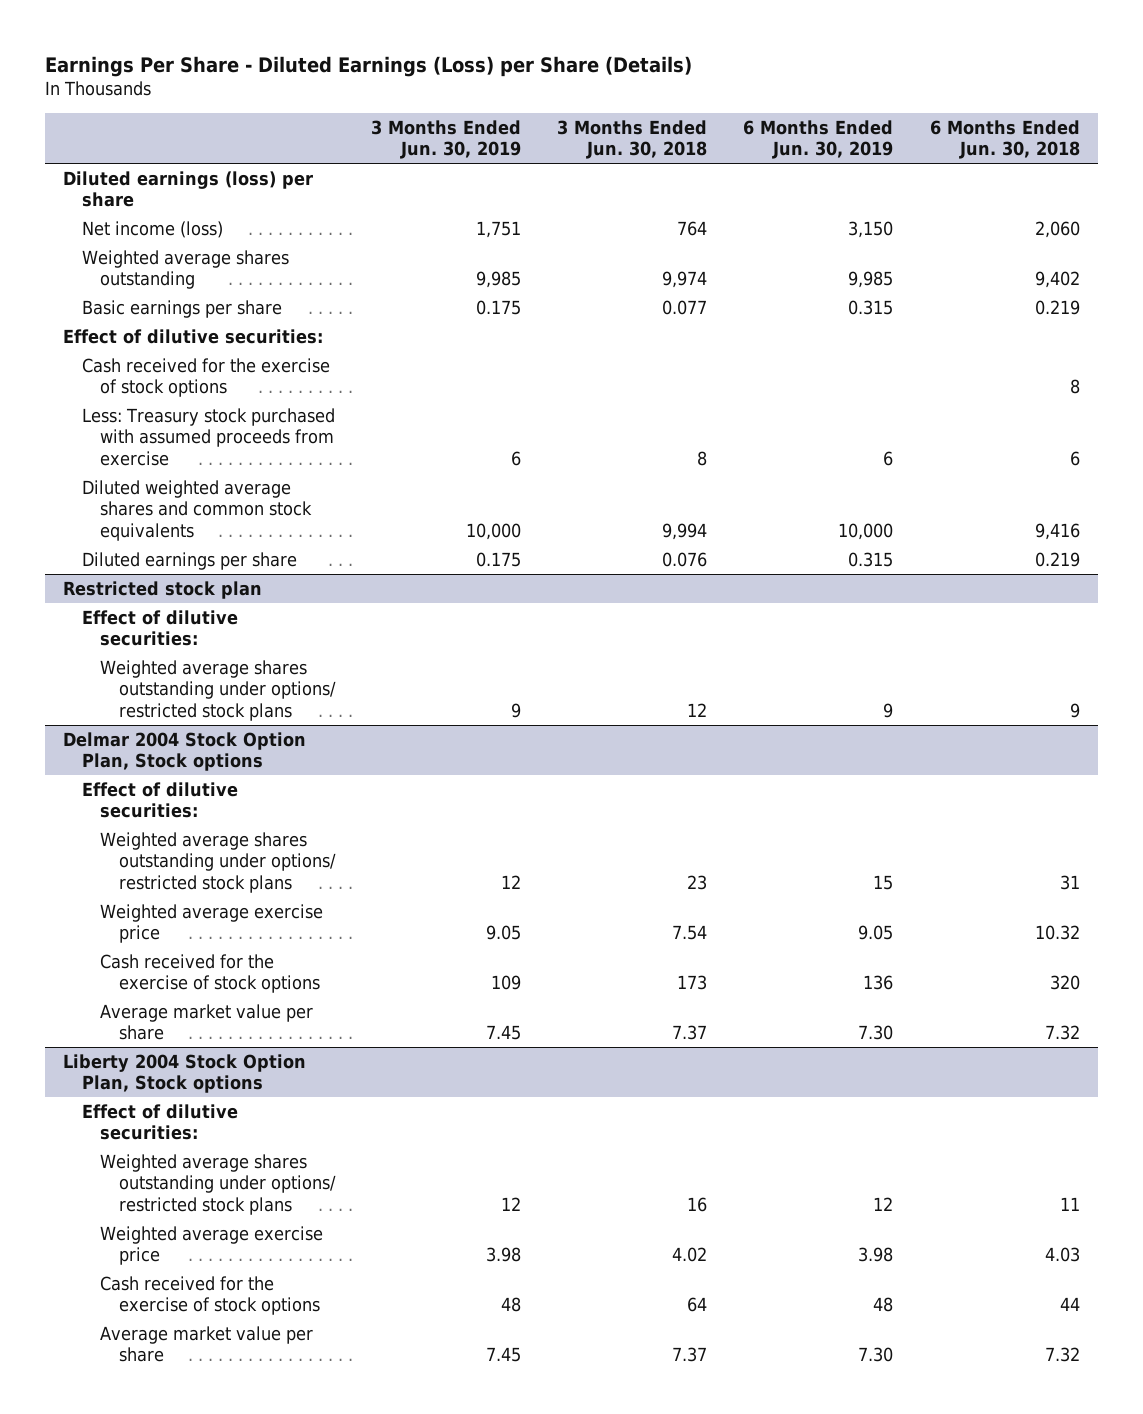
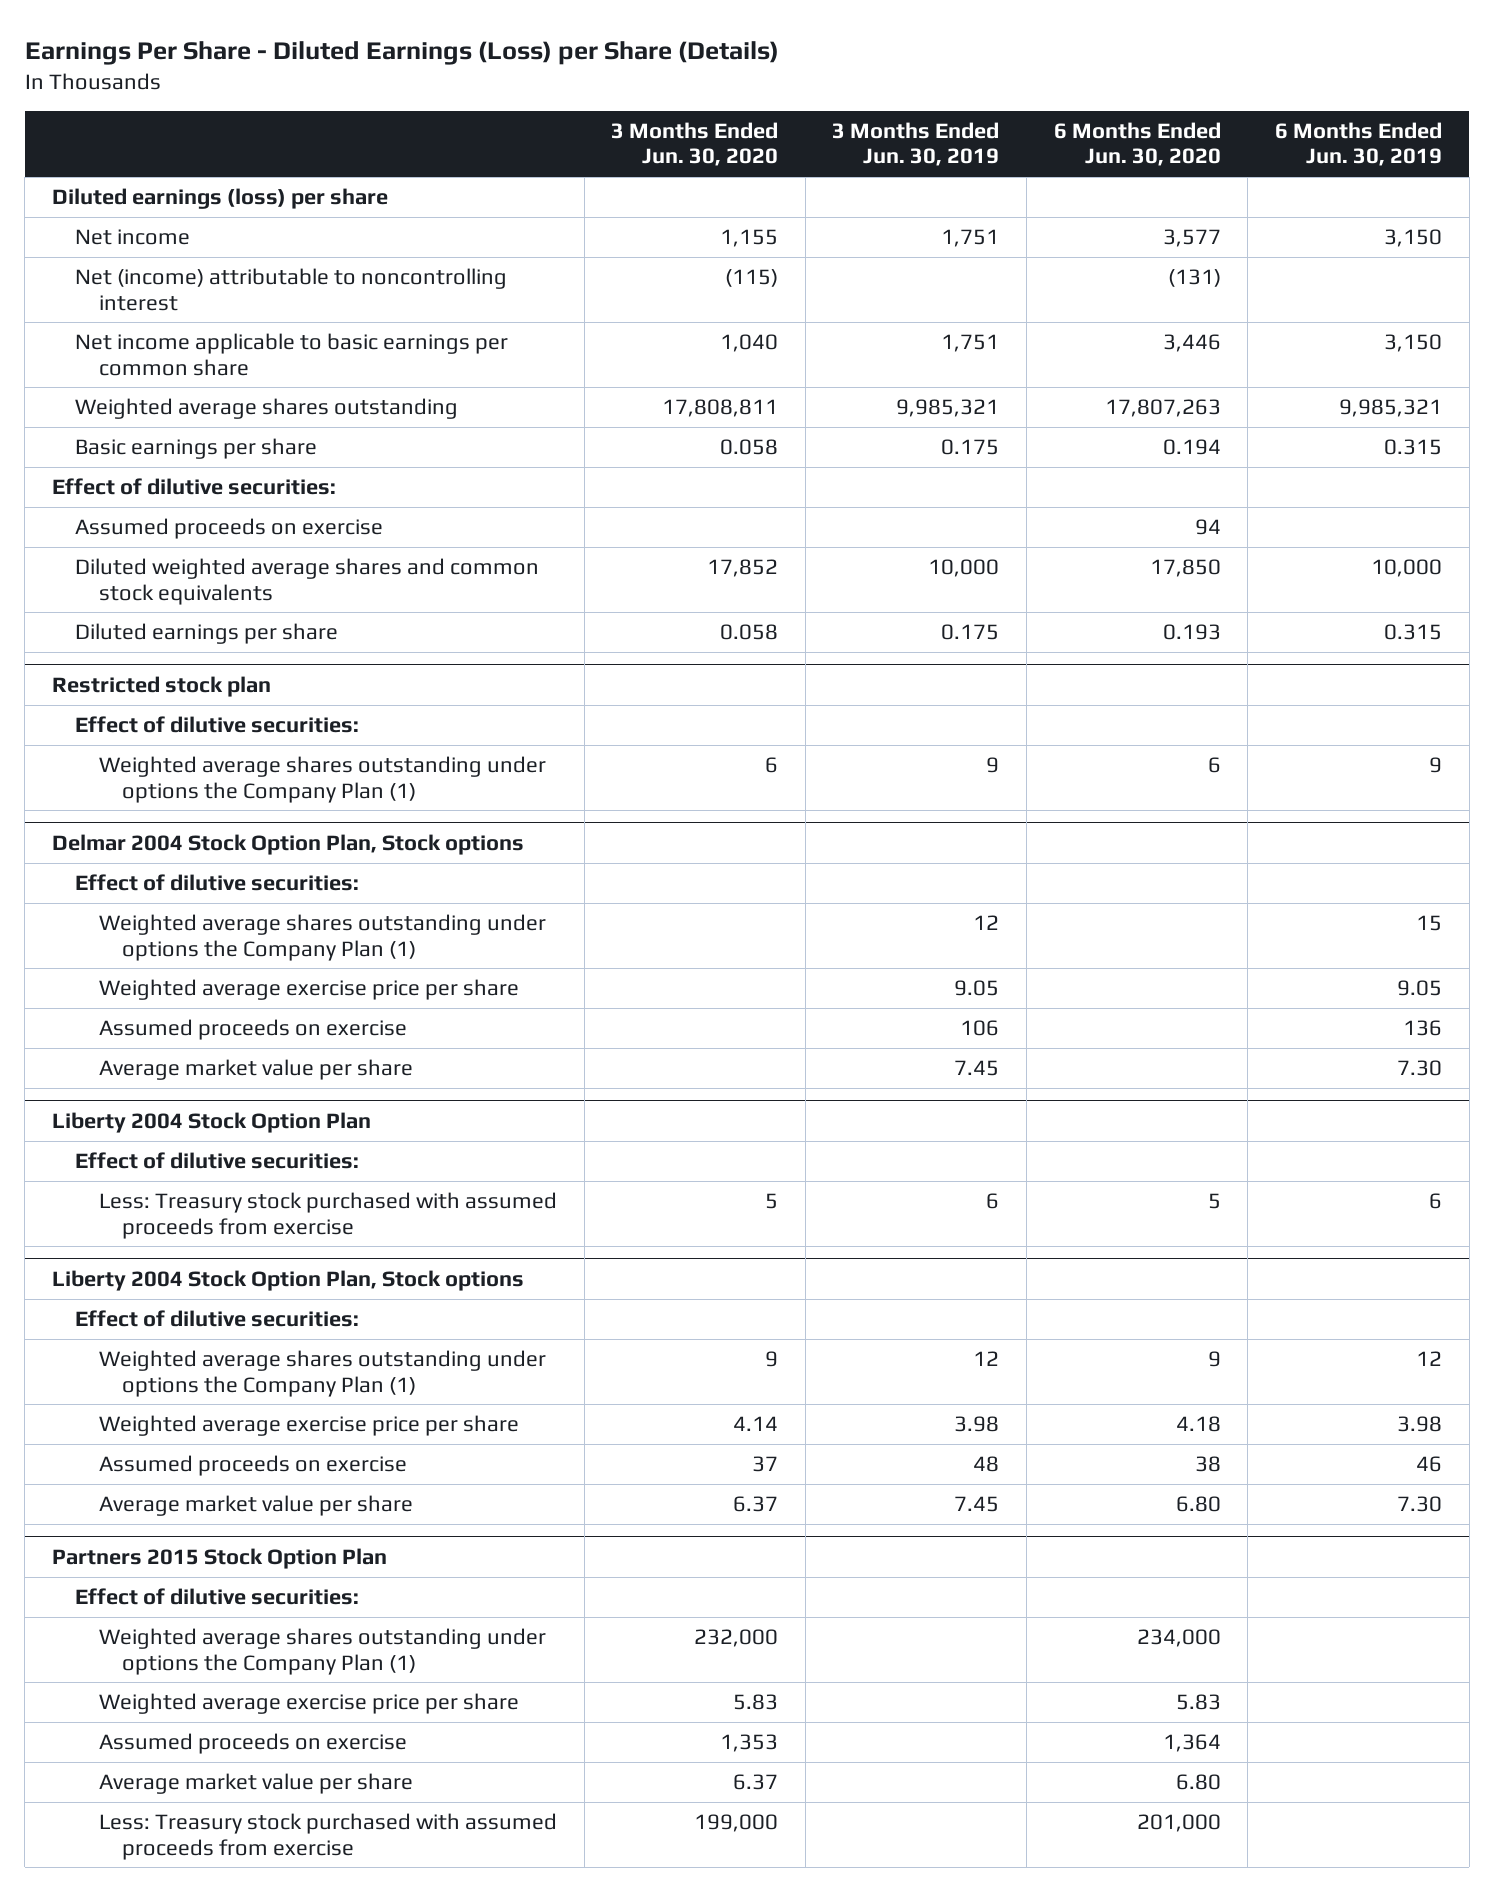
[557,119,708,160] 3 Months Ended Jun. 30, 2018 -> none
[929,119,1080,160] 6 Months Ended Jun. 30, 2018 -> none
none -> [611,121,779,167] 3 Months Ended Jun. 30, 2020
none -> [1053,121,1221,167] 6 Months Ended Jun. 30, 2020
none -> [75,229,191,246] Net income
none -> [75,268,508,311] Net (income) attributable to noncontrolling interest
[81,220,223,238] Net income (loss) -> [75,333,509,376] Net income applicable to basic earnings per common share
[476,271,522,289] 9,985 -> [896,399,1000,418] 9,985,321
[848,271,894,289] 9,985 -> [1339,399,1443,418] 9,985,321
[81,407,335,466] Less: Treasury stock purchased with assumed proceeds from exercise -> none
[81,357,330,398] Cash received for the exercise of stock options -> [75,518,384,540] Assumed proceeds on exercise
[100,659,337,721] Weighted average shares outstanding under options/ restricted stock plans -> [98,756,546,803] Weighted average shares outstanding under options the Company Plan (1)
[100,953,321,994] Cash received for the exercise of stock options -> none
[100,831,337,893] Weighted average shares outstanding under options/ restricted stock plans -> [98,914,546,961] Weighted average shares outstanding under options the Company Plan (1)
[100,903,324,944] Weighted average exercise price -> [98,979,519,1001] Weighted average exercise price per share
none -> [98,1019,407,1041] Assumed proceeds on exercise
none -> [51,1111,371,1133] Liberty 2004 Stock Option Plan
none -> [75,1152,360,1170] Effect of dilutive securities:
none -> [98,1192,557,1239] Less: Treasury stock purchased with assumed proceeds from exercise
[100,1275,321,1316] Cash received for the exercise of stock options -> none
[100,1153,337,1215] Weighted average shares outstanding under options/ restricted stock plans -> [98,1350,546,1397] Weighted average shares outstanding under options the Company Plan (1)
[100,1225,324,1266] Weighted average exercise price -> [98,1415,519,1437] Weighted average exercise price per share
none -> [98,1455,407,1477] Assumed proceeds on exercise
none -> [51,1547,387,1569] Partners 2015 Stock Option Plan
none -> [75,1588,360,1606] Effect of dilutive securities:
none -> [98,1628,546,1675] Weighted average shares outstanding under options the Company Plan (1)
none -> [98,1693,519,1715] Weighted average exercise price per share
none -> [98,1733,407,1755] Assumed proceeds on exercise
none -> [98,1773,413,1795] Average market value per share
none -> [98,1813,557,1860] Less: Treasury stock purchased with assumed proceeds from exercise

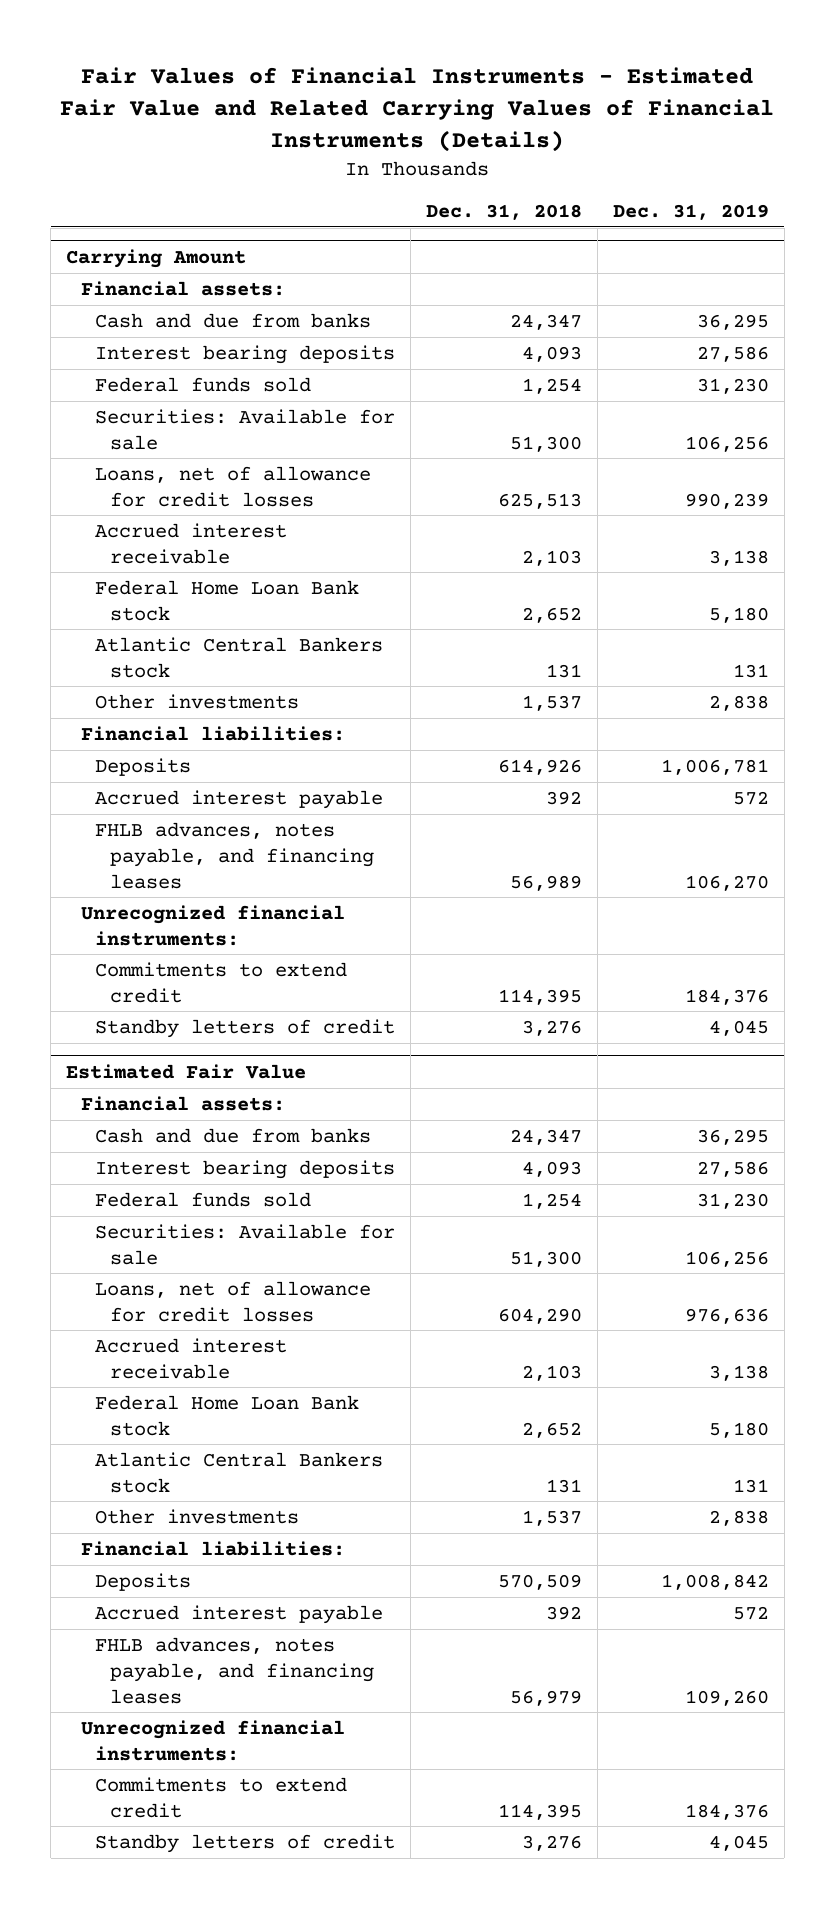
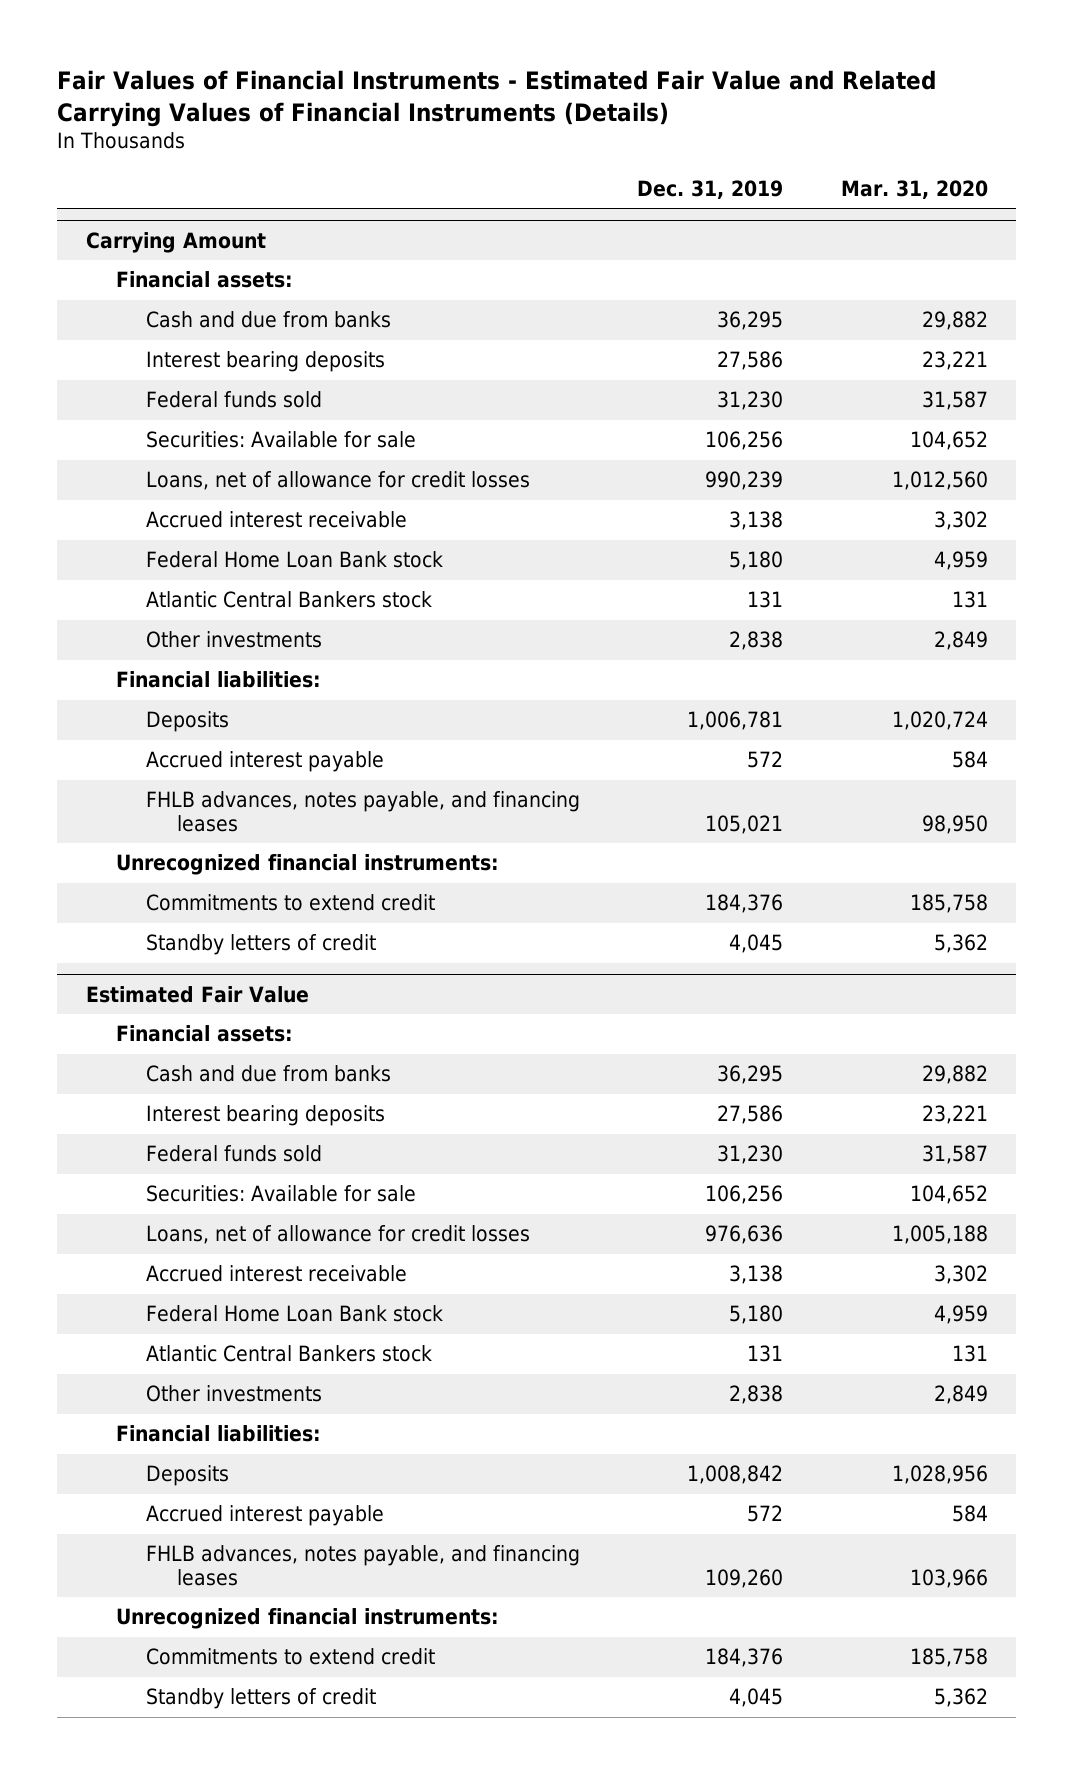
[426,203,583,220] Dec. 31, 2018 -> none
none -> [840,179,988,199] Mar. 31, 2020
[684,874,769,891] 106,270 -> [705,815,784,835] 105,021

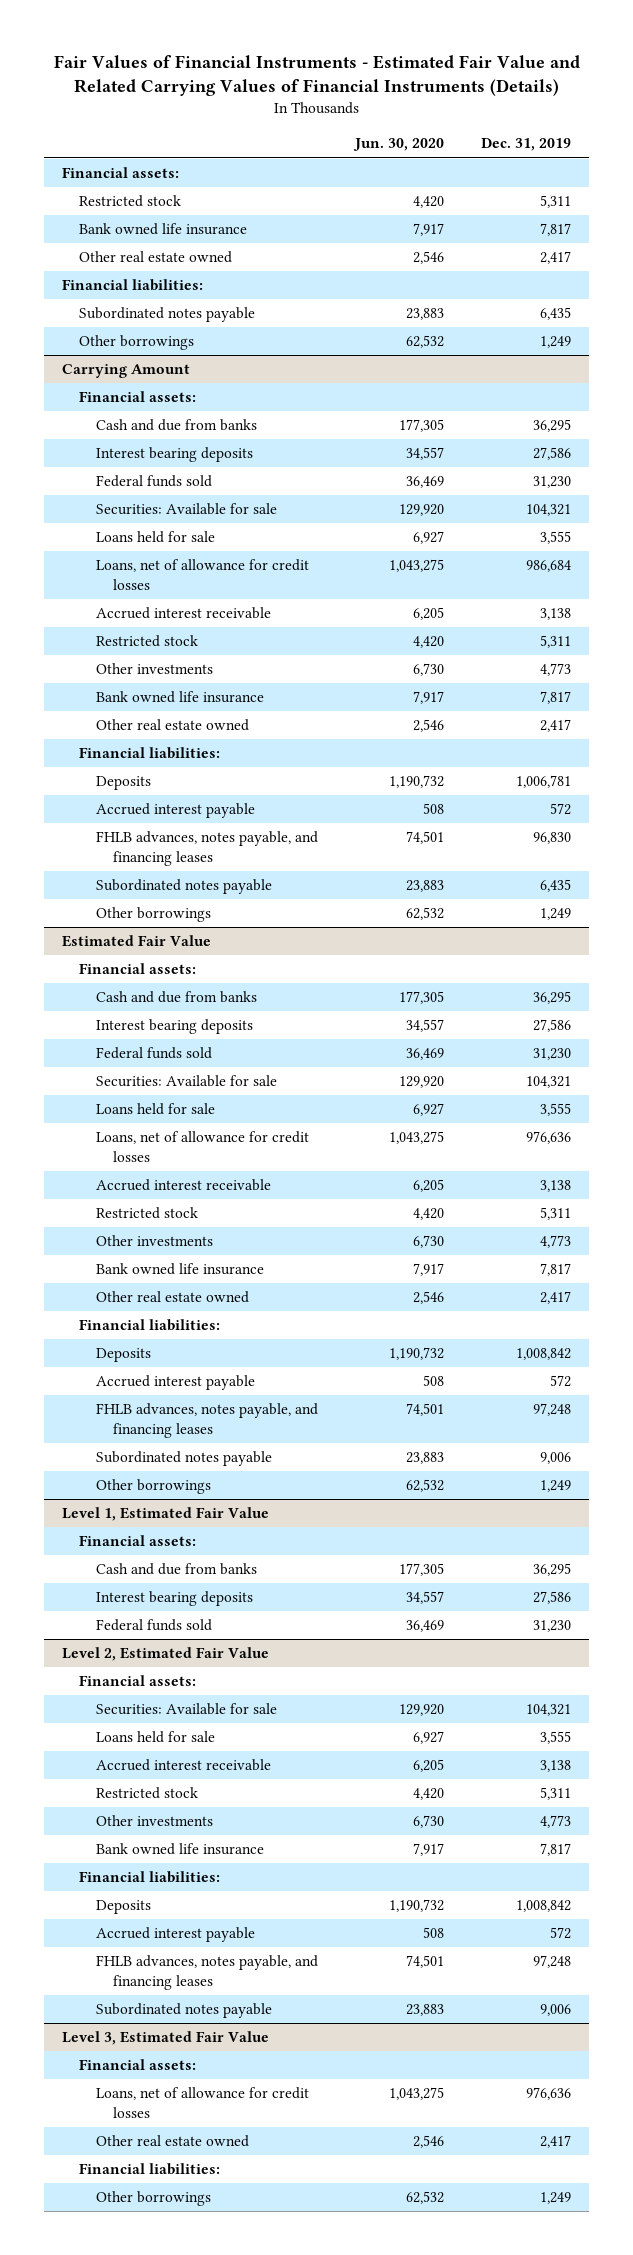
[840,179,988,199] Mar. 31, 2020 -> none
none -> [352,138,444,152] Jun. 30, 2020
none -> [62,167,180,179] Financial assets:
none -> [79,195,182,208] Restricted stock
none -> [79,223,248,236] Bank owned life insurance
none -> [79,251,233,264] Other real estate owned
none -> [62,279,204,292] Financial liabilities:
none -> [79,307,256,323] Subordinated notes payable
none -> [79,335,195,351] Other borrowings
[705,431,784,451] 106,256 -> [525,504,571,517] 104,321
none -> [96,531,216,544] Loans held for sale
[705,471,784,491] 990,239 -> [525,560,571,573] 986,684
[146,551,444,569] Federal Home Loan Bank stock -> none
[146,591,433,609] Atlantic Central Bankers stock -> none
none -> [96,635,199,648] Restricted stock
[729,631,784,651] 2,838 -> [539,663,571,677] 4,773
none -> [96,691,265,704] Bank owned life insurance
none -> [96,719,250,732] Other real estate owned
[116,854,500,876] Unrecognized financial instruments: -> none
[146,894,436,912] Commitments to extend credit -> none
[146,934,377,956] Standby letters of credit -> none
[705,815,784,835] 105,021 -> [532,832,571,845] 96,830
none -> [96,879,273,895] Subordinated notes payable
none -> [96,907,212,923] Other borrowings
[705,1185,784,1205] 106,256 -> [525,1076,571,1089] 104,321
none -> [96,1103,216,1116] Loans held for sale
[146,1305,444,1323] Federal Home Loan Bank stock -> none
[146,1345,433,1363] Atlantic Central Bankers stock -> none
none -> [96,1207,199,1220] Restricted stock
[729,1385,784,1405] 2,838 -> [539,1235,571,1249] 4,773
none -> [96,1263,265,1276] Bank owned life insurance
none -> [96,1291,250,1304] Other real estate owned
[116,1608,500,1630] Unrecognized financial instruments: -> none
[146,1648,436,1666] Commitments to extend credit -> none
[146,1688,377,1710] Standby letters of credit -> none
[705,1569,784,1589] 109,260 -> [532,1403,571,1417] 97,248
none -> [96,1451,273,1467] Subordinated notes payable
none -> [96,1479,212,1495] Other borrowings
none -> [62,1507,270,1522] Level 1, Estimated Fair Value
none -> [79,1535,197,1547] Financial assets:
none -> [96,1563,258,1576] Cash and due from banks
none -> [96,1591,254,1607] Interest bearing deposits
none -> [96,1619,213,1632] Federal funds sold
none -> [62,1647,270,1662] Level 2, Estimated Fair Value
none -> [79,1675,197,1687] Financial assets:
none -> [96,1703,278,1716] Securities: Available for sale
none -> [96,1731,216,1744] Loans held for sale
none -> [96,1759,272,1772] Accrued interest receivable
none -> [96,1787,199,1800] Restricted stock
none -> [96,1815,214,1827] Other investments
none -> [96,1843,265,1856] Bank owned life insurance
none -> [79,1871,221,1884] Financial liabilities:
none -> [96,1900,152,1915] Deposits
none -> [96,1927,256,1943] Accrued interest payable
none -> [96,1955,319,1991] FHLB advances, notes payable, and financing leases
none -> [96,2003,273,2019] Subordinated notes payable
none -> [62,2031,270,2046] Level 3, Estimated Fair Value
none -> [79,2059,197,2071] Financial assets:
none -> [96,2087,310,2119] Loans, net of allowance for credit losses
none -> [96,2135,250,2148] Other real estate owned
none -> [79,2163,221,2176] Financial liabilities:
none -> [96,2191,212,2207] Other borrowings

